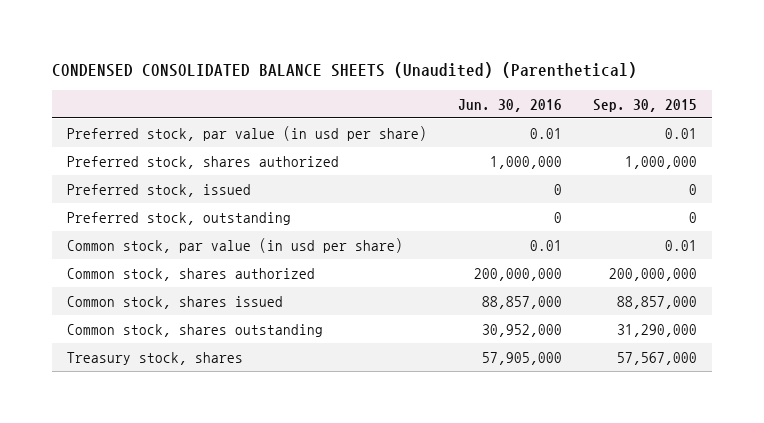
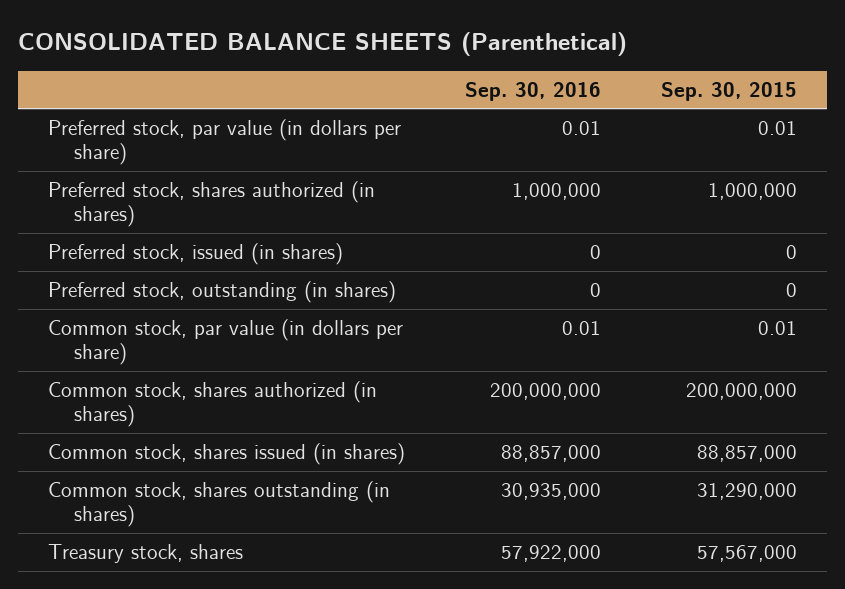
[51,62,637,79] CONDENSED CONSOLIDATED BALANCE SHEETS (Unaudited) (Parenthetical) -> [17,32,627,57] CONSOLIDATED BALANCE SHEETS (Parenthetical)
[458,98,563,112] Jun. 30, 2016 -> none
none -> [465,81,602,101] Sep. 30, 2016
[67,125,428,141] Preferred stock, par value (in usd per share) -> [47,119,401,166] Preferred stock, par value (in dollars per share)
[67,155,340,169] Preferred stock, shares authorized -> [47,181,375,228] Preferred stock, shares authorized (in shares)
[67,183,252,197] Preferred stock, issued -> [47,243,343,266] Preferred stock, issued (in shares)
[67,211,292,225] Preferred stock, outstanding -> [47,281,396,304] Preferred stock, outstanding (in shares)
[67,237,404,253] Common stock, par value (in usd per share) -> [47,319,403,366] Common stock, par value (in dollars per share)
[67,267,316,281] Common stock, shares authorized -> [47,381,377,428] Common stock, shares authorized (in shares)
[67,295,284,309] Common stock, shares issued -> [47,443,405,466] Common stock, shares issued (in shares)
[67,323,324,337] Common stock, shares outstanding -> [47,481,390,528] Common stock, shares outstanding (in shares)

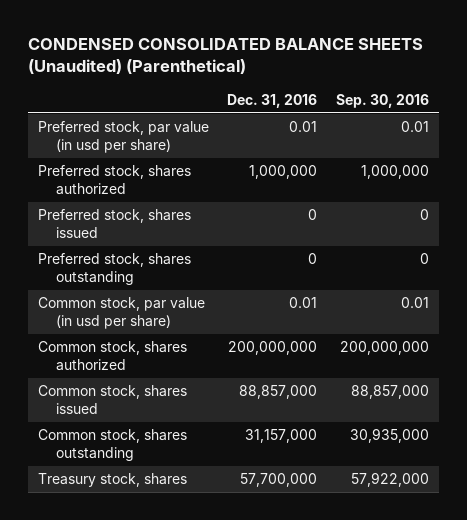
[17,32,627,57] CONSOLIDATED BALANCE SHEETS (Parenthetical) -> [28,38,424,75] CONDENSED CONSOLIDATED BALANCE SHEETS (Unaudited) (Parenthetical)
[661,81,798,101] Sep. 30, 2015 -> none
none -> [227,93,318,108] Dec. 31, 2016
[47,119,401,166] Preferred stock, par value (in dollars per share) -> [37,121,209,154] Preferred stock, par value (in usd per share)
[47,181,375,228] Preferred stock, shares authorized (in shares) -> [37,165,191,196] Preferred stock, shares authorized
[47,243,343,266] Preferred stock, issued (in shares) -> [37,209,191,239] Preferred stock, shares issued
[47,281,396,304] Preferred stock, outstanding (in shares) -> [37,253,191,286] Preferred stock, shares outstanding
[47,319,403,366] Common stock, par value (in dollars per share) -> [37,297,205,330] Common stock, par value (in usd per share)
[47,381,377,428] Common stock, shares authorized (in shares) -> [37,341,187,372] Common stock, shares authorized
[47,443,405,466] Common stock, shares issued (in shares) -> [37,385,187,415] Common stock, shares issued
[47,481,390,528] Common stock, shares outstanding (in shares) -> [37,429,187,462] Common stock, shares outstanding

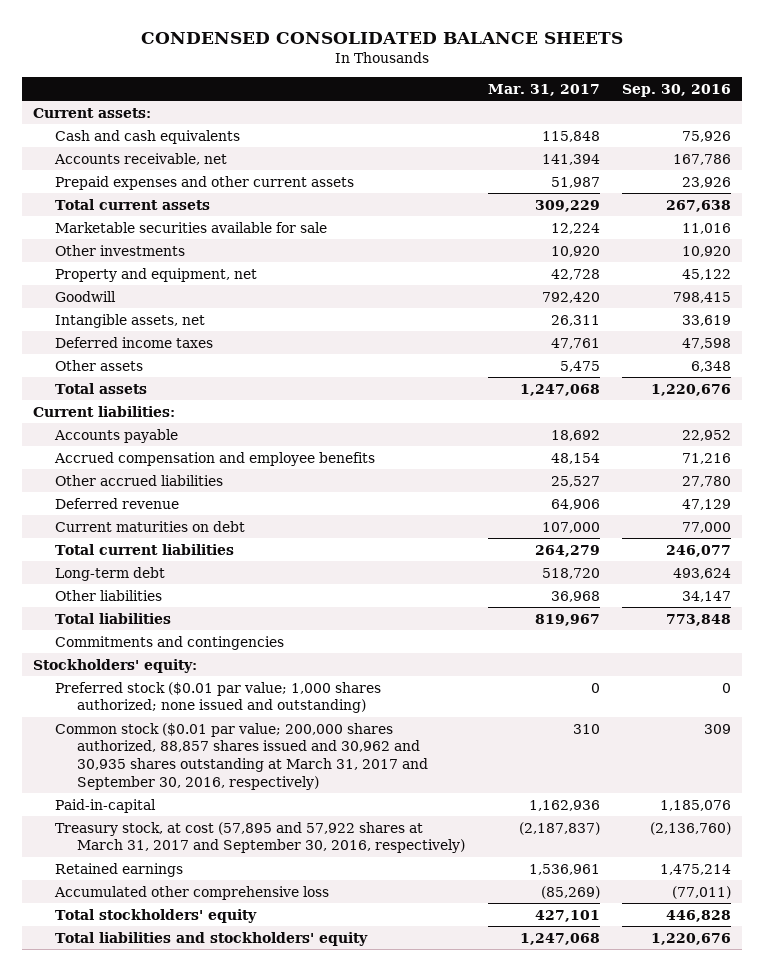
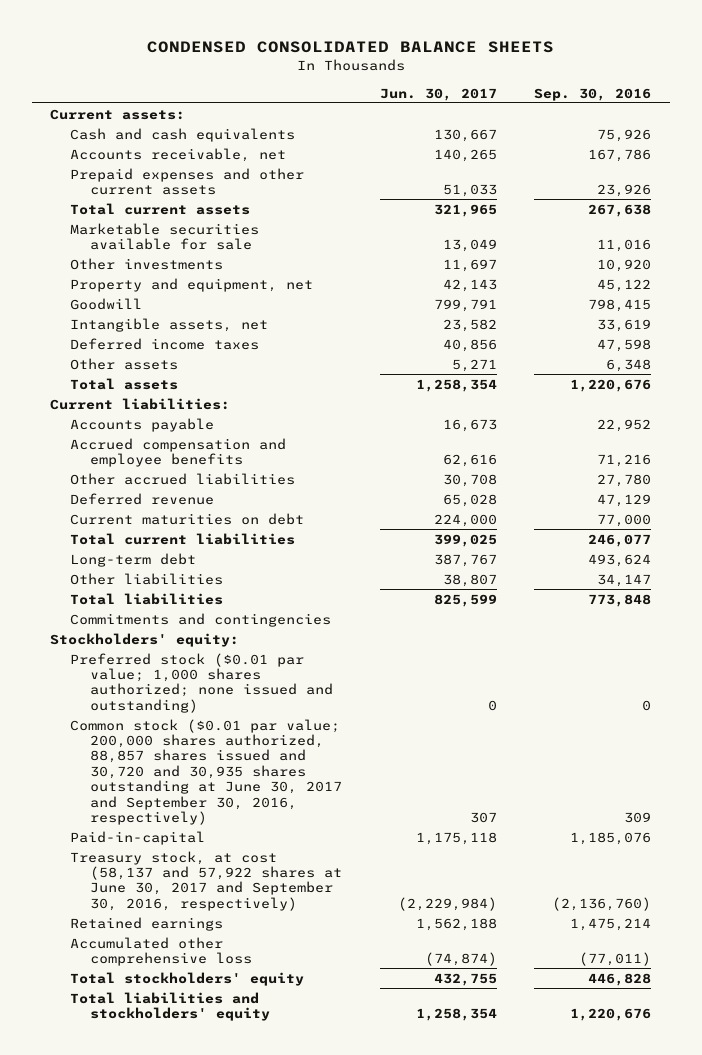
[487,84,600,97] Mar. 31, 2017 -> none
none -> [379,87,497,101] Jun. 30, 2017
[55,722,429,790] Common stock ($0.01 par value; 200,000 shares authorized, 88,857 shares issued and 30,962 and 30,935 shares outstanding at March 31, 2017 and September 30, 2016, respectively) -> [70,718,342,826] Common stock ($0.01 par value; 200,000 shares authorized, 88,857 shares issued and 30,720 and 30,935 shares outstanding at June 30, 2017 and September 30, 2016, respectively)
[55,821,466,854] Treasury stock, at cost (57,895 and 57,922 shares at March 31, 2017 and September 30, 2016, respectively) -> [70,850,342,911] Treasury stock, at cost (58,137 and 57,922 shares at June 30, 2017 and September 30, 2016, respectively)

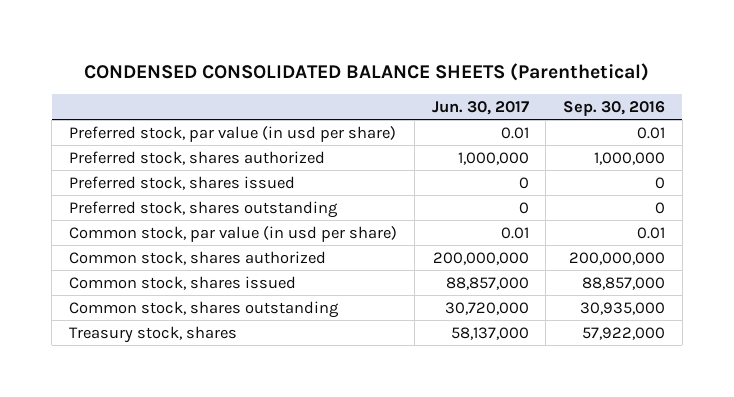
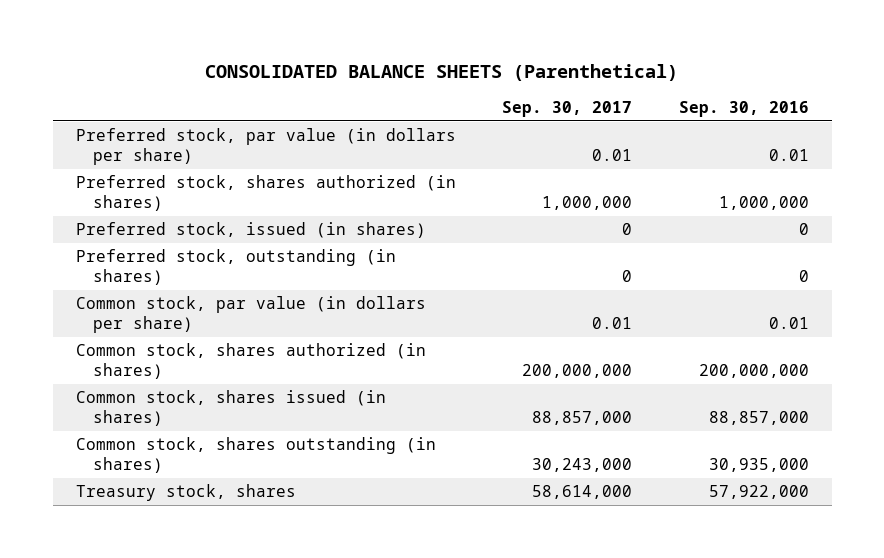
[84,62,650,81] CONDENSED CONSOLIDATED BALANCE SHEETS (Parenthetical) -> [205,63,679,81] CONSOLIDATED BALANCE SHEETS (Parenthetical)
[431,101,529,116] Jun. 30, 2017 -> none
none -> [502,101,633,118] Sep. 30, 2017
[68,125,396,142] Preferred stock, par value (in usd per share) -> [75,128,456,166] Preferred stock, par value (in dollars per share)
[68,150,325,165] Preferred stock, shares authorized -> [75,175,456,212] Preferred stock, shares authorized (in shares)
[68,175,295,190] Preferred stock, shares issued -> [75,222,426,239] Preferred stock, issued (in shares)
[68,200,338,218] Preferred stock, shares outstanding -> [75,249,396,286] Preferred stock, outstanding (in shares)
[68,225,397,242] Common stock, par value (in usd per share) -> [75,296,426,334] Common stock, par value (in dollars per share)
[68,250,326,265] Common stock, shares authorized -> [75,343,426,380] Common stock, shares authorized (in shares)
[68,275,296,290] Common stock, shares issued -> [75,390,386,427] Common stock, shares issued (in shares)
[68,300,339,318] Common stock, shares outstanding -> [75,437,436,474] Common stock, shares outstanding (in shares)

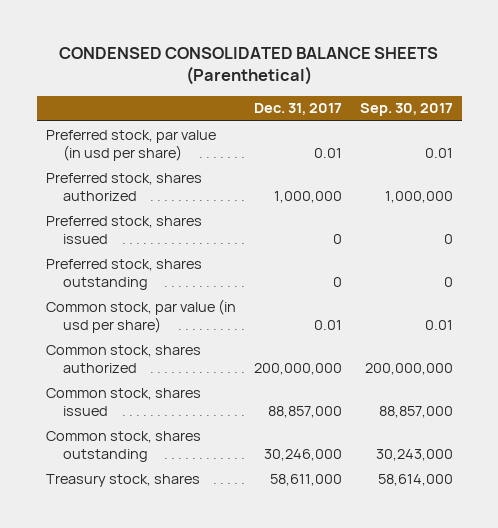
[205,63,679,81] CONSOLIDATED BALANCE SHEETS (Parenthetical) -> [59,46,439,86] CONDENSED CONSOLIDATED BALANCE SHEETS (Parenthetical)
[678,101,809,118] Sep. 30, 2016 -> none
none -> [253,103,342,116] Dec. 31, 2017
[75,128,456,166] Preferred stock, par value (in dollars per share) -> [45,129,216,161] Preferred stock, par value (in usd per share)
[75,175,456,212] Preferred stock, shares authorized (in shares) -> [45,172,202,201] Preferred stock, shares authorized
[75,222,426,239] Preferred stock, issued (in shares) -> [45,215,202,244] Preferred stock, shares issued
[75,249,396,286] Preferred stock, outstanding (in shares) -> [45,258,202,290] Preferred stock, shares outstanding
[75,296,426,334] Common stock, par value (in dollars per share) -> [45,298,236,333] Common stock, par value (in usd per share)
[75,343,426,380] Common stock, shares authorized (in shares) -> [45,344,201,373] Common stock, shares authorized
[75,390,386,427] Common stock, shares issued (in shares) -> [45,387,201,416] Common stock, shares issued
[75,437,436,474] Common stock, shares outstanding (in shares) -> [45,430,201,462] Common stock, shares outstanding

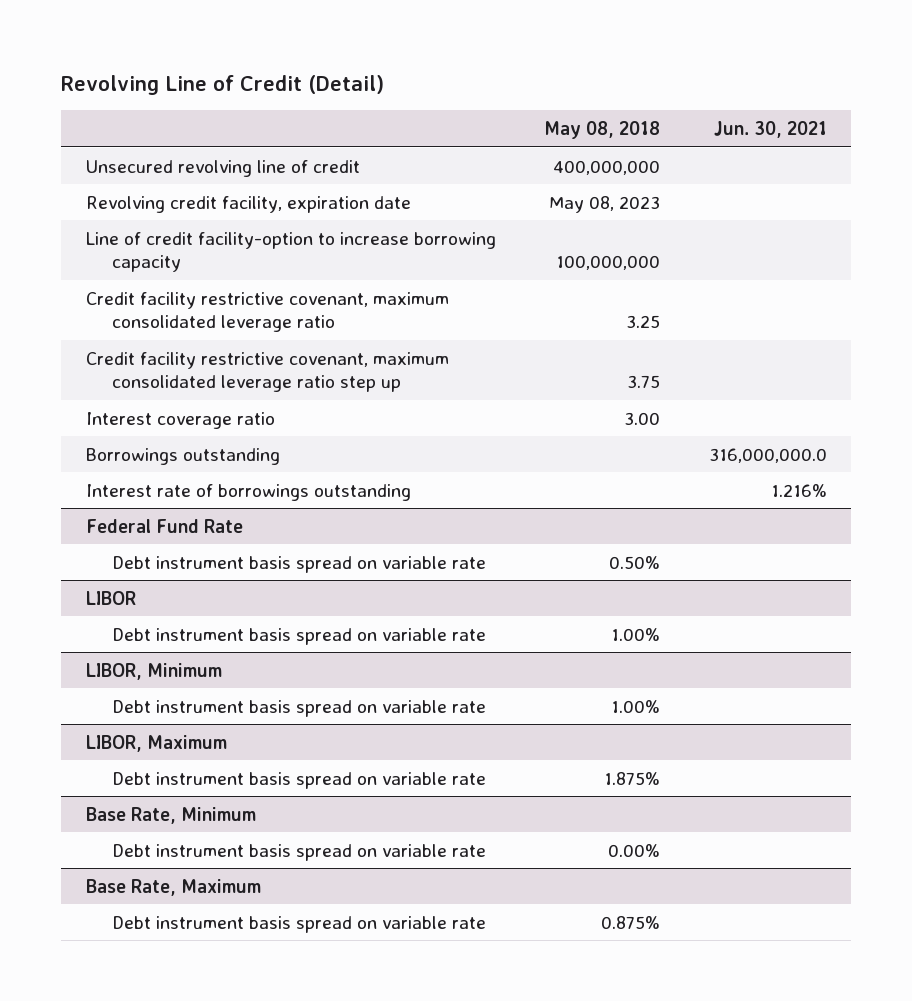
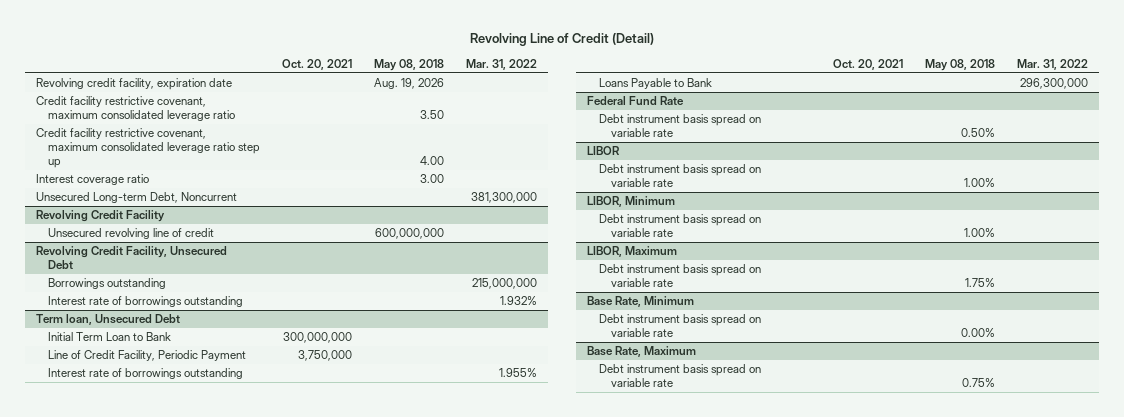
[713,120,827,138] Jun. 30, 2021 -> none
none -> [282,58,353,70] Oct. 20, 2021
none -> [465,58,537,70] Mar. 31, 2022
[85,159,360,177] Unsecured revolving line of credit -> none
[85,231,496,273] Line of credit facility-option to increase borrowing capacity -> none
[549,195,661,213] May 08, 2023 -> [374,78,445,90] Aug. 19, 2026
[626,315,661,329] 3.25 -> [420,110,445,120] 3.50
[627,375,661,389] 3.75 -> [420,156,445,166] 4.00
none -> [36,192,238,204] Unsecured Long-term Debt, Noncurrent
none -> [36,210,166,223] Revolving Credit Facility
none -> [48,228,215,240] Unsecured revolving line of credit
none -> [36,246,228,270] Revolving Credit Facility, Unsecured Debt
none -> [36,314,181,326] Term loan, Unsecured Debt
none -> [48,332,172,342] Initial Term Loan to Bank
none -> [48,350,247,362] Line of Credit Facility, Periodic Payment
none -> [48,368,244,380] Interest rate of borrowings outstanding
none -> [599,78,713,90] Loans Payable to Bank
[604,771,661,785] 1.875% -> [965,278,996,288] 1.75%
[601,915,661,929] 0.875% -> [962,378,996,388] 0.75%

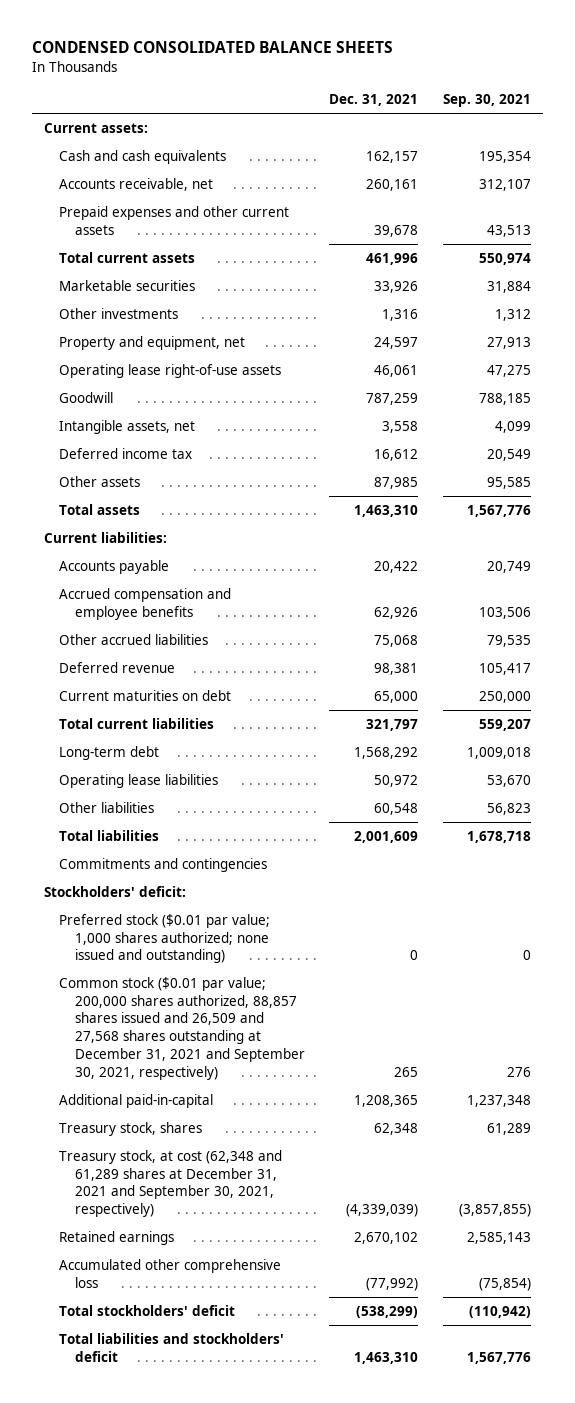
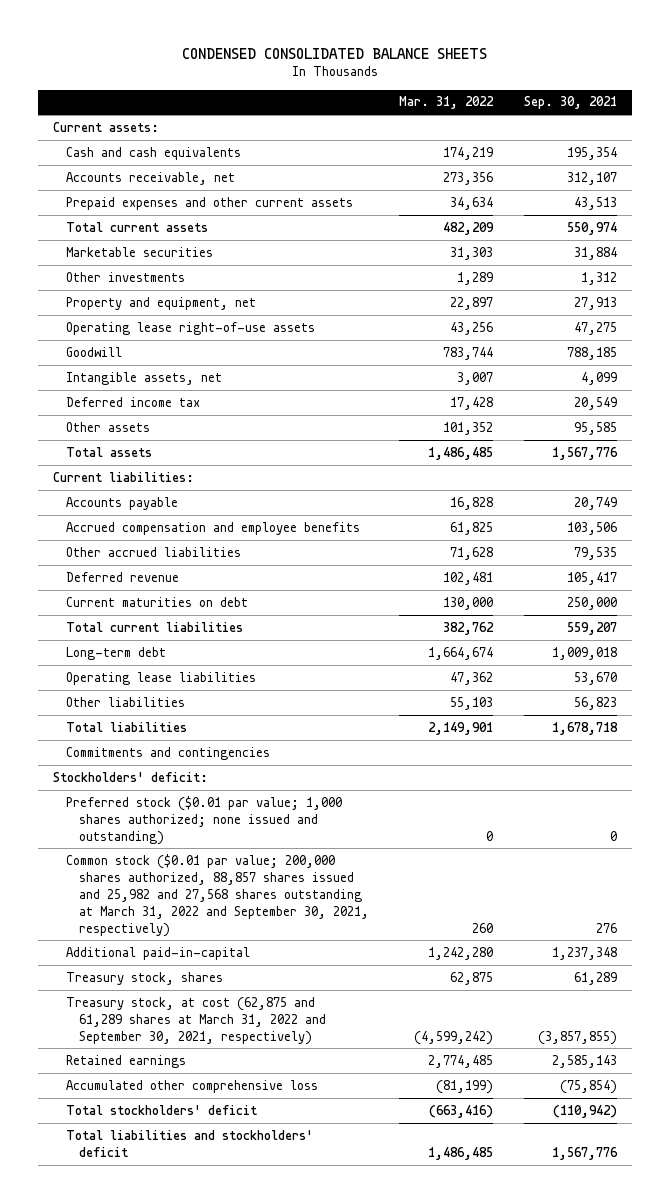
[329,94,419,107] Dec. 31, 2021 -> none
none -> [399,96,495,110] Mar. 31, 2022
[59,976,305,1080] Common stock ($0.01 par value; 200,000 shares authorized, 88,857 shares issued and 26,509 and 27,568 shares outstanding at December 31, 2021 and September 30, 2021, respectively) -> [66,853,369,937] Common stock ($0.01 par value; 200,000 shares authorized, 88,857 shares issued and 25,982 and 27,568 shares outstanding at March 31, 2022 and September 30, 2021, respectively)
[59,1149,283,1218] Treasury stock, at cost (62,348 and 61,289 shares at December 31, 2021 and September 30, 2021, respectively) -> [66,996,326,1045] Treasury stock, at cost (62,875 and 61,289 shares at March 31, 2022 and September 30, 2021, respectively)

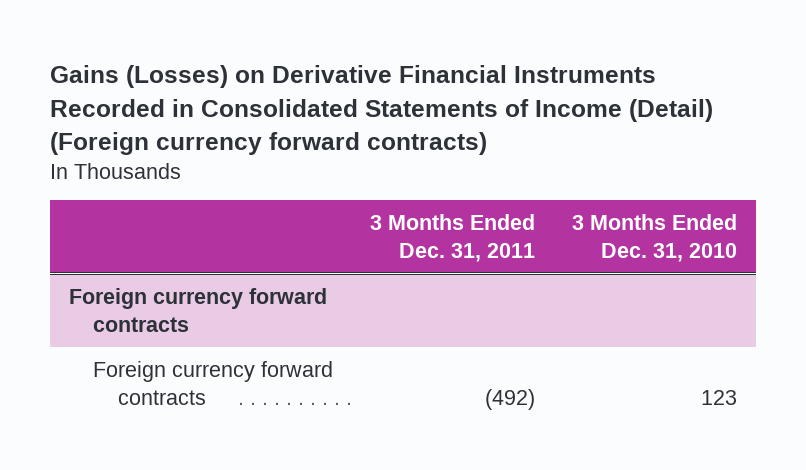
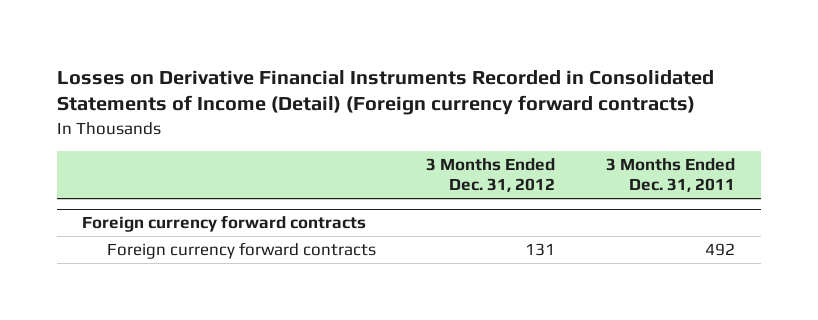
[50,65,714,155] Gains (Losses) on Derivative Financial Instruments Recorded in Consolidated Statements of Income (Detail) (Foreign currency forward contracts) -> [57,69,715,116] Losses on Derivative Financial Instruments Recorded in Consolidated Statements of Income (Detail) (Foreign currency forward contracts)
[572,213,738,262] 3 Months Ended Dec. 31, 2010 -> none
none -> [426,157,556,193] 3 Months Ended Dec. 31, 2012
[485,388,536,410] (492) -> [705,243,736,257] 492

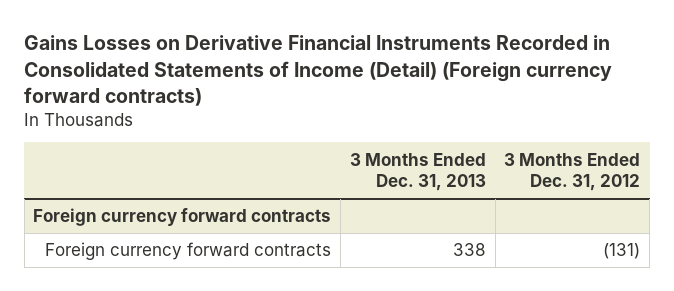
[57,69,715,116] Losses on Derivative Financial Instruments Recorded in Consolidated Statements of Income (Detail) (Foreign currency forward contracts) -> [24,35,613,106] Gains Losses on Derivative Financial Instruments Recorded in Consolidated Statements of Income (Detail) (Foreign currency forward contracts)
[606,157,736,193] 3 Months Ended Dec. 31, 2011 -> none
none -> [349,152,486,192] 3 Months Ended Dec. 31, 2013
[525,243,556,257] 131 -> [603,243,641,260] (131)

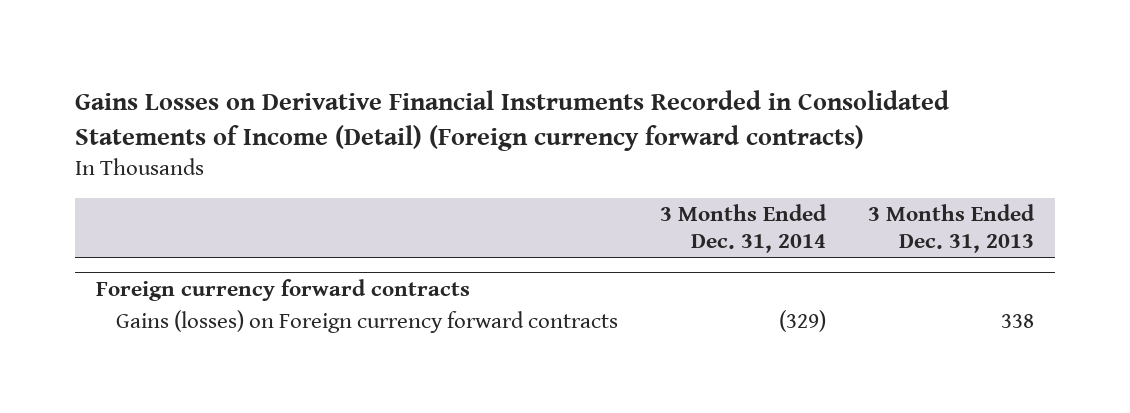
[504,152,641,192] 3 Months Ended Dec. 31, 2012 -> none
none -> [659,204,827,254] 3 Months Ended Dec. 31, 2014
[45,242,332,261] Foreign currency forward contracts -> [115,310,618,334] Gains (losses) on Foreign currency forward contracts

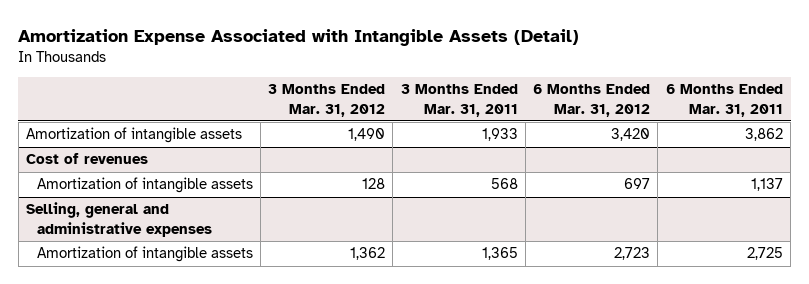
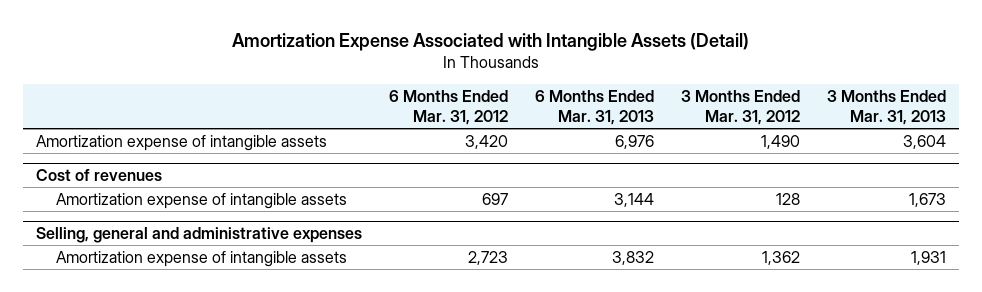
[400,84,518,117] 3 Months Ended Mar. 31, 2011 -> none
[665,84,783,117] 6 Months Ended Mar. 31, 2011 -> none
none -> [534,90,654,126] 6 Months Ended Mar. 31, 2013
none -> [826,90,946,126] 3 Months Ended Mar. 31, 2013
[25,127,242,144] Amortization of intangible assets -> [36,134,328,151] Amortization expense of intangible assets
[36,177,253,194] Amortization of intangible assets -> [56,192,348,209] Amortization expense of intangible assets
[36,246,253,263] Amortization of intangible assets -> [56,250,348,267] Amortization expense of intangible assets

